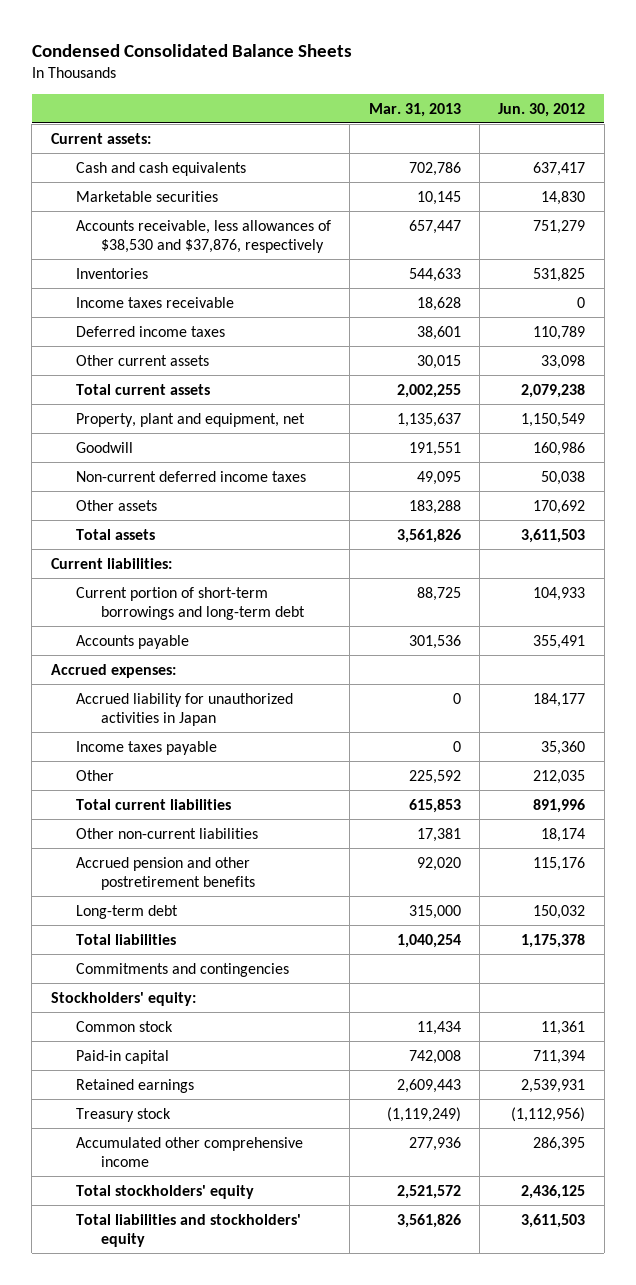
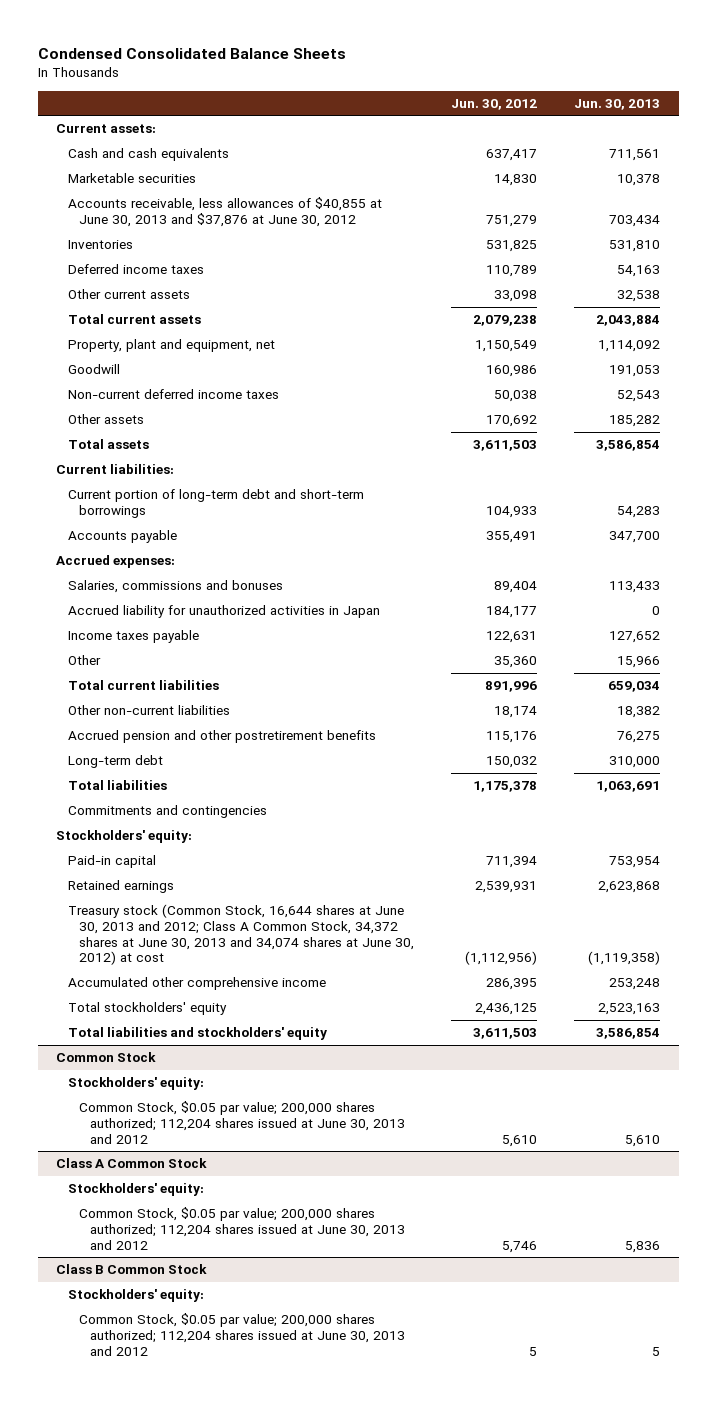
[368,102,461,117] Mar. 31, 2013 -> none
none -> [574,98,661,110] Jun. 30, 2013
[75,219,331,254] Accounts receivable, less allowances of $38,530 and $37,876, respectively -> [67,197,382,227] Accounts receivable, less allowances of $40,855 at June 30, 2013 and $37,876 at June 30, 2012
[75,296,234,308] Income taxes receivable -> none
[75,586,306,621] Current portion of short-term borrowings and long-term debt -> [67,489,364,518] Current portion of long-term debt and short-term borrowings
none -> [67,580,283,594] Salaries, commissions and bonuses
[541,740,586,755] 35,360 -> [486,631,538,644] 122,631
[533,769,586,784] 212,035 -> [494,656,538,669] 35,360
[75,1020,173,1032] Common stock -> none
[75,1107,171,1122] Treasury stock -> [67,904,414,966] Treasury stock (Common Stock, 16,644 shares at June 30, 2013 and 2012; Class A Common Stock, 34,372 shares at June 30, 2013 and 34,074 shares at June 30, 2012) at cost
none -> [56,1052,157,1063] Common Stock
none -> [67,1077,204,1091] Stockholders' equity:
none -> [78,1101,406,1144] Common Stock, $0.05 par value; 200,000 shares authorized; 112,204 shares issued at June 30, 2013 and 2012
none -> [56,1158,208,1169] Class A Common Stock
none -> [67,1183,204,1197] Stockholders' equity:
none -> [78,1207,406,1250] Common Stock, $0.05 par value; 200,000 shares authorized; 112,204 shares issued at June 30, 2013 and 2012
none -> [56,1264,208,1275] Class B Common Stock
none -> [67,1289,204,1303] Stockholders' equity:
none -> [78,1313,406,1356] Common Stock, $0.05 par value; 200,000 shares authorized; 112,204 shares issued at June 30, 2013 and 2012

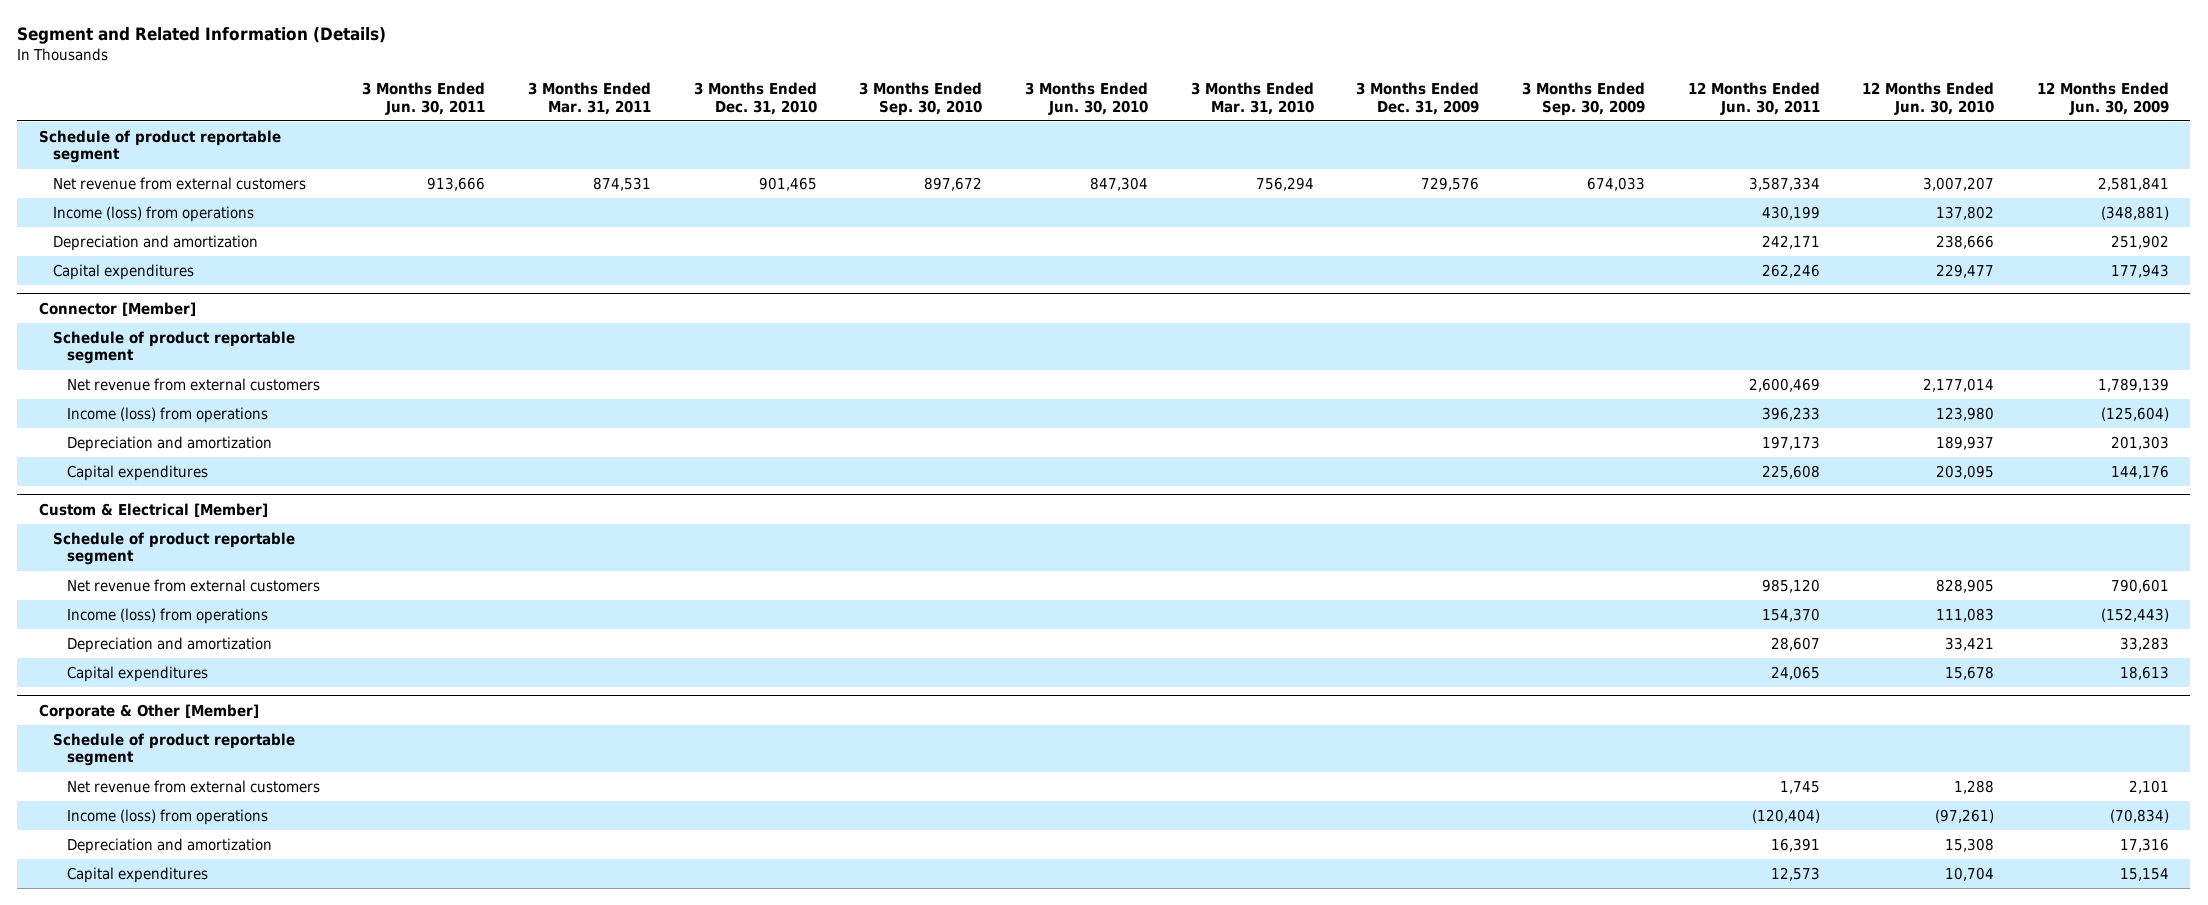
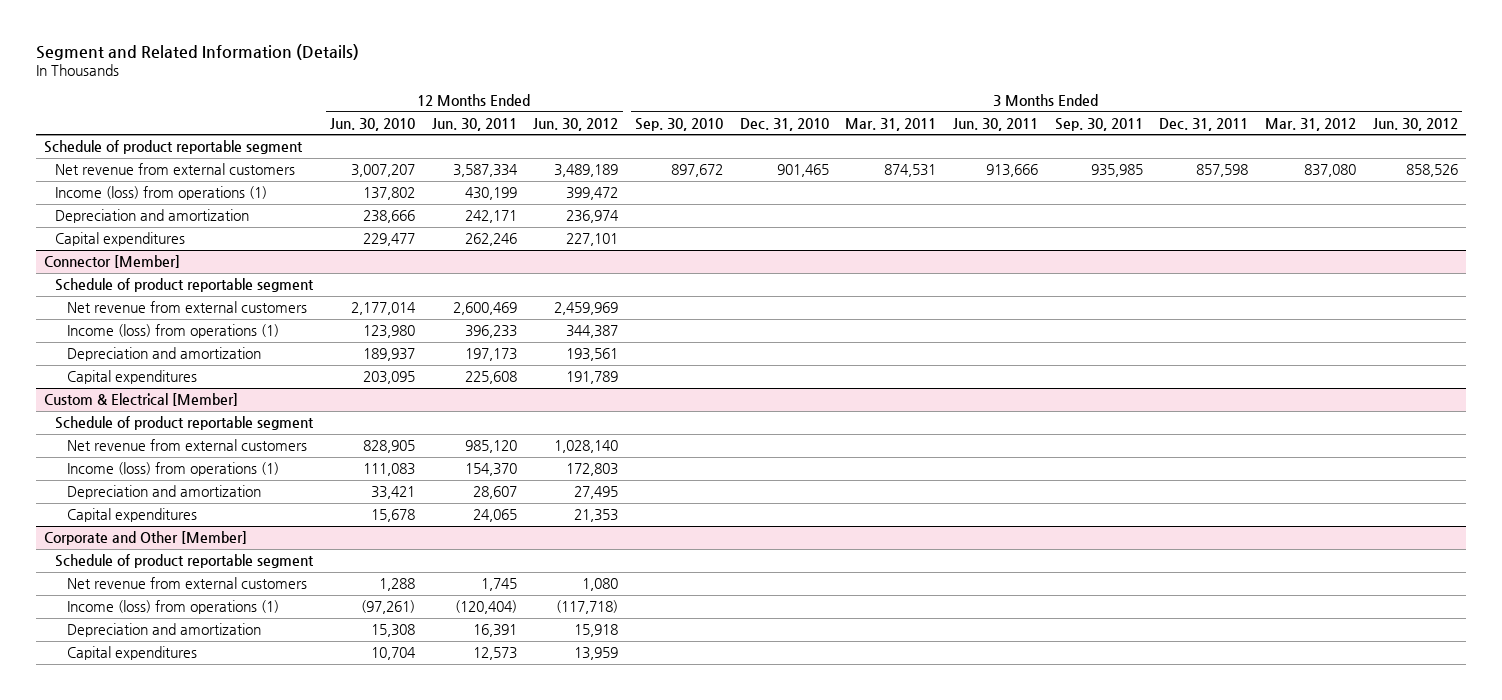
[1024,82,1148,115] 3 Months Ended Jun. 30, 2010 -> none
[1190,82,1314,115] 3 Months Ended Mar. 31, 2010 -> none
[1356,82,1480,115] 3 Months Ended Dec. 31, 2009 -> none
[1521,82,1645,116] 3 Months Ended Sep. 30, 2009 -> none
[2036,82,2169,115] 12 Months Ended Jun. 30, 2009 -> none
none -> [533,117,619,131] Jun. 30, 2012
none -> [1054,117,1143,131] Sep. 30, 2011
none -> [1159,117,1249,131] Dec. 31, 2011
none -> [1265,117,1357,131] Mar. 31, 2012
none -> [1372,117,1458,131] Jun. 30, 2012
[52,205,254,222] Income (loss) from operations -> [55,186,268,201] Income (loss) from operations (1)
[66,406,268,423] Income (loss) from operations -> [66,324,279,339] Income (loss) from operations (1)
[66,607,268,624] Income (loss) from operations -> [66,462,279,477] Income (loss) from operations (1)
[38,703,259,720] Corporate & Other [Member] -> [44,531,248,546] Corporate and Other [Member]
[66,808,268,825] Income (loss) from operations -> [66,600,279,615] Income (loss) from operations (1)

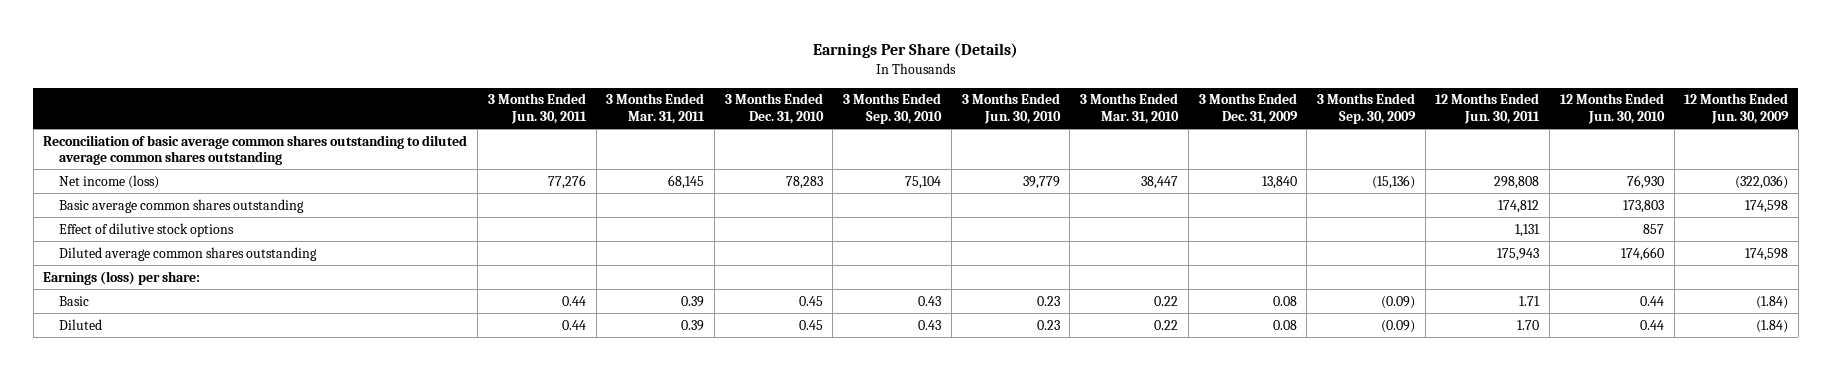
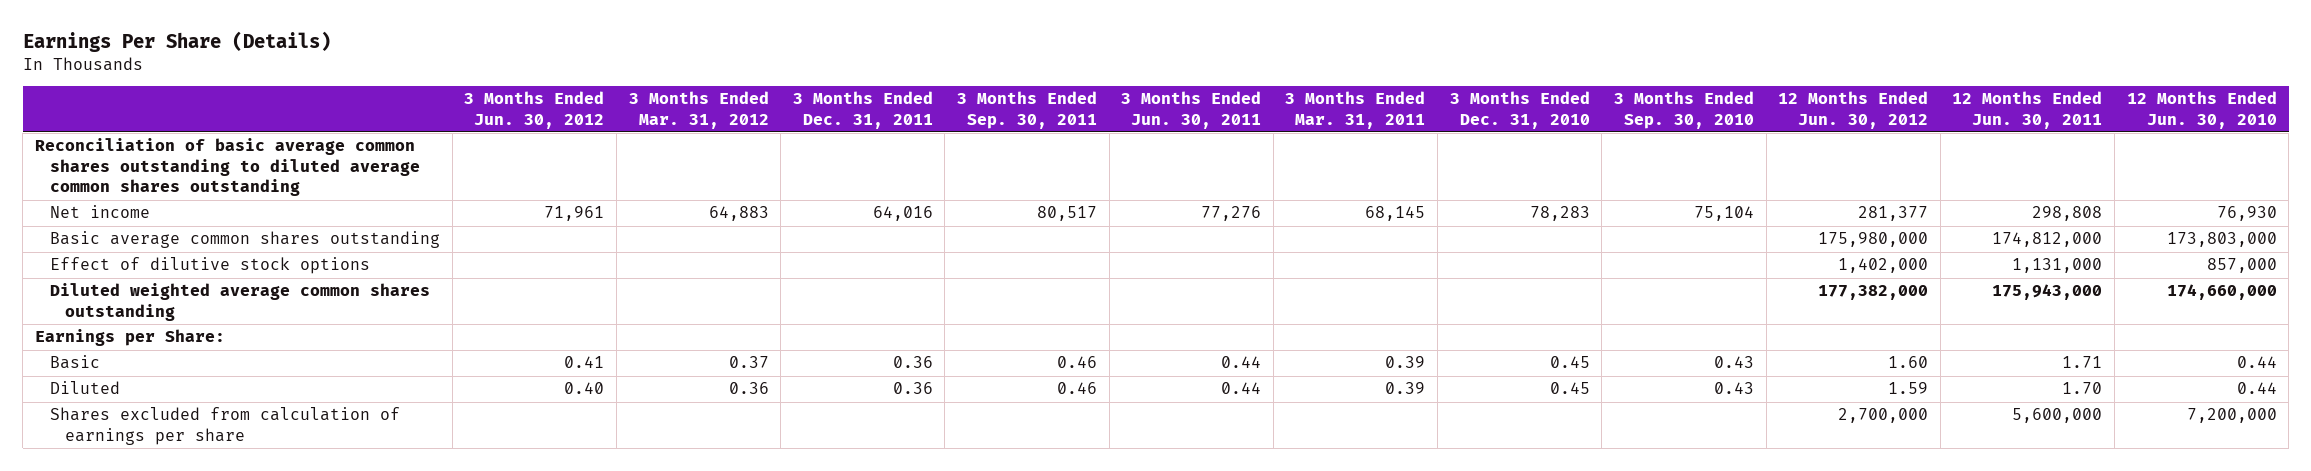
[961,93,1061,124] 3 Months Ended Jun. 30, 2010 -> none
[1080,93,1180,124] 3 Months Ended Mar. 31, 2010 -> none
[1198,93,1298,124] 3 Months Ended Dec. 31, 2009 -> none
[1316,93,1416,124] 3 Months Ended Sep. 30, 2009 -> none
[1684,93,1790,124] 12 Months Ended Jun. 30, 2009 -> none
none -> [464,91,605,129] 3 Months Ended Jun. 30, 2012
none -> [628,91,769,129] 3 Months Ended Mar. 31, 2012
none -> [792,91,933,129] 3 Months Ended Dec. 31, 2011
none -> [957,91,1098,129] 3 Months Ended Sep. 30, 2011
none -> [1778,91,1929,129] 12 Months Ended Jun. 30, 2012
[59,174,160,189] Net income (loss) -> [50,205,151,219] Net income
[1498,199,1540,213] 174,812 -> [1992,232,2103,248] 174,812,000
[1622,199,1664,213] 173,803 -> [2166,232,2277,248] 173,803,000
[1515,223,1541,237] 1,131 -> [2012,258,2103,274] 1,131,000
[1642,223,1664,234] 857 -> [2206,258,2277,274] 857,000
[59,246,318,261] Diluted average common shares outstanding -> [50,283,431,321] Diluted weighted average common shares outstanding
[1497,247,1540,261] 175,943 -> [1992,284,2103,301] 175,943,000
[1620,246,1664,261] 174,660 -> [2166,284,2277,301] 174,660,000
[43,270,201,285] Earnings (loss) per share: -> [34,329,225,347] Earnings per Share:
none -> [50,407,401,445] Shares excluded from calculation of earnings per share

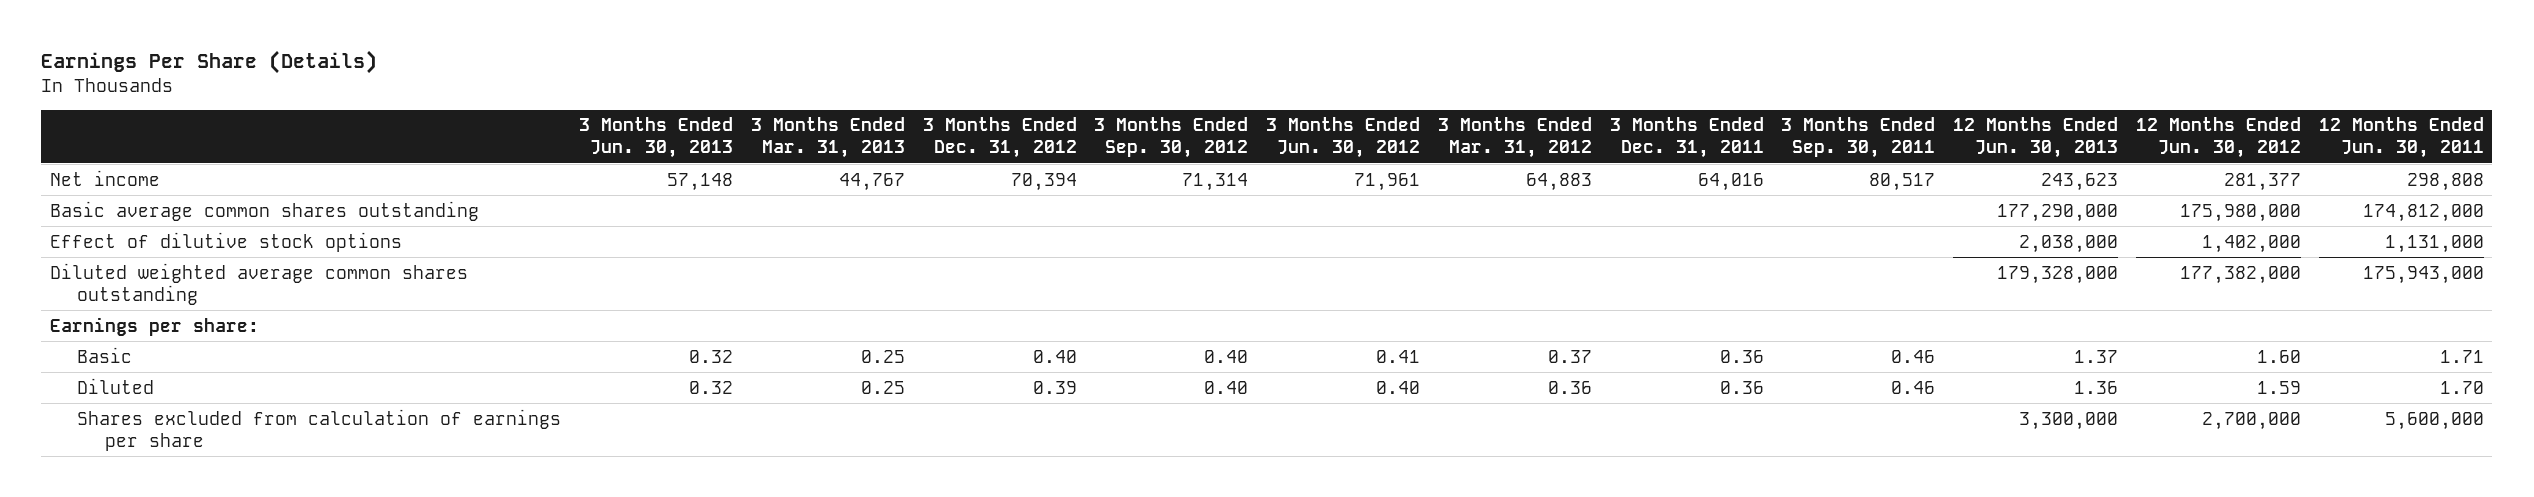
[1121,91,1262,129] 3 Months Ended Jun. 30, 2011 -> none
[1285,91,1426,129] 3 Months Ended Mar. 31, 2011 -> none
[1449,91,1590,129] 3 Months Ended Dec. 31, 2010 -> none
[1613,91,1754,129] 3 Months Ended Sep. 30, 2010 -> none
[2126,91,2277,129] 12 Months Ended Jun. 30, 2010 -> none
none -> [579,117,734,159] 3 Months Ended Jun. 30, 2013
none -> [750,117,905,159] 3 Months Ended Mar. 31, 2013
none -> [922,117,1077,159] 3 Months Ended Dec. 31, 2012
none -> [1094,117,1249,159] 3 Months Ended Sep. 30, 2012
none -> [1953,117,2119,159] 12 Months Ended Jun. 30, 2013
[34,138,421,197] Reconciliation of basic average common shares outstanding to diluted average common shares outstanding -> none
[34,329,225,347] Earnings per Share: -> [50,316,260,336] Earnings per share:

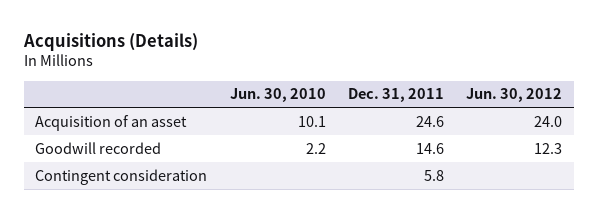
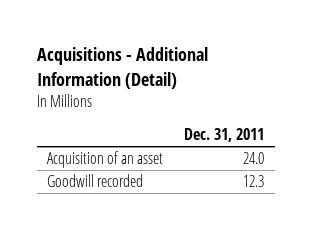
[23,32,199,51] Acquisitions (Details) -> [36,47,208,89] Acquisitions - Additional Information (Detail)
[229,88,326,103] Jun. 30, 2010 -> none
[466,88,563,103] Jun. 30, 2012 -> none
[35,168,208,185] Contingent consideration -> none
[416,115,445,127] 24.6 -> [243,152,265,165] 24.0
[416,142,445,154] 14.6 -> [243,175,265,188] 12.3

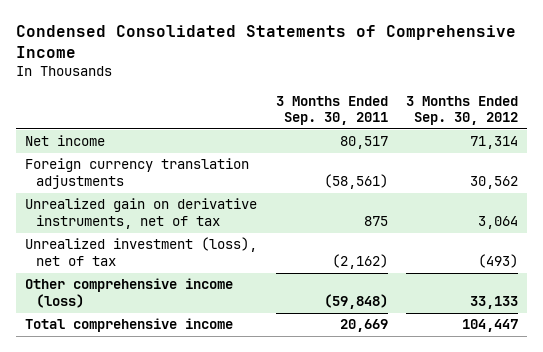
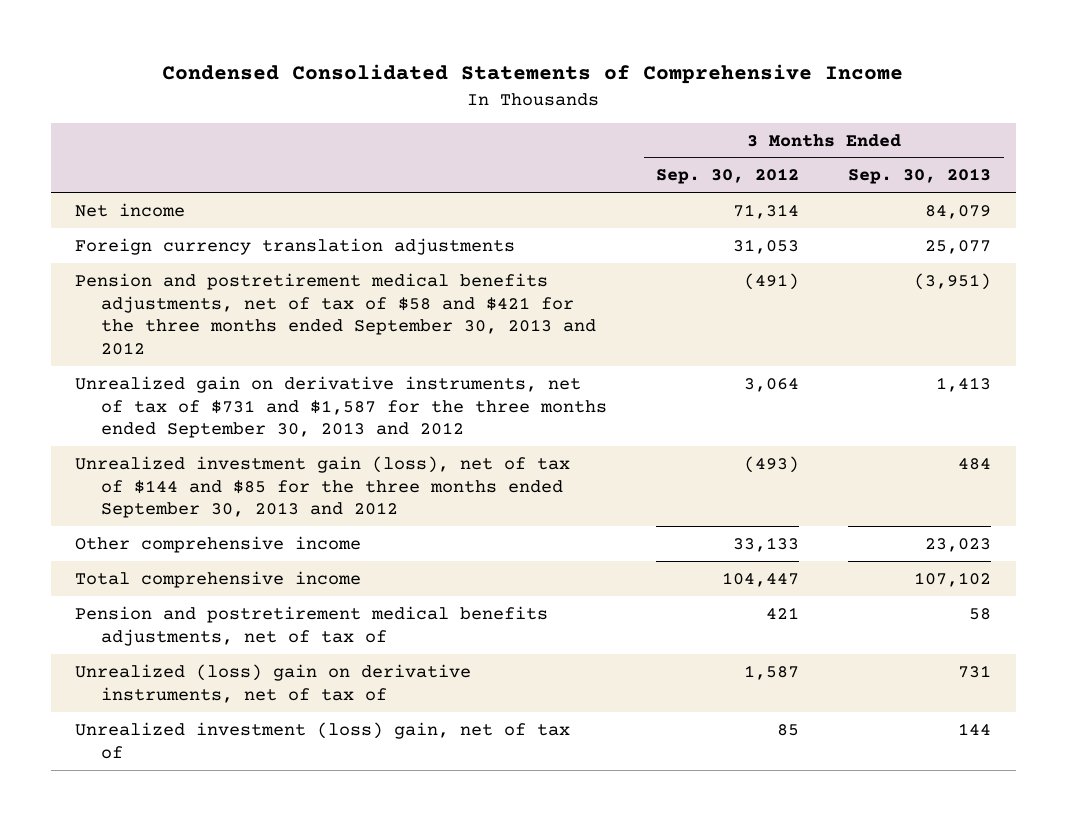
[275,95,388,126] 3 Months Ended Sep. 30, 2011 -> none
none -> [848,168,992,185] Sep. 30, 2013
[469,176,518,190] 30,562 -> [733,238,800,254] 31,053
none -> [75,272,597,356] Pension and postretirement medical benefits adjustments, net of tax of $58 and $421 for the three months ended September 30, 2013 and 2012
[25,198,258,230] Unrealized gain on derivative instruments, net of tax -> [75,375,608,439] Unrealized gain on derivative instruments, net of tax of $731 and $1,587 for the three months ended September 30, 2013 and 2012
[25,237,258,267] Unrealized investment (loss), net of tax -> [75,455,571,519] Unrealized investment gain (loss), net of tax of $144 and $85 for the three months ended September 30, 2013 and 2012
[25,278,234,309] Other comprehensive income (loss) -> [75,535,362,553] Other comprehensive income
none -> [75,605,549,646] Pension and postretirement medical benefits adjustments, net of tax of
none -> [75,663,472,703] Unrealized (loss) gain on derivative instruments, net of tax of
none -> [75,721,571,759] Unrealized investment (loss) gain, net of tax of

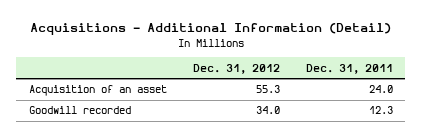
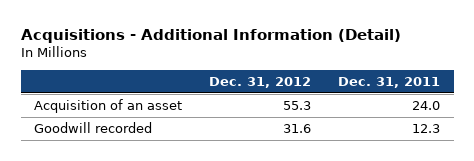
[255,106,280,115] 34.0 -> [283,124,312,134] 31.6

